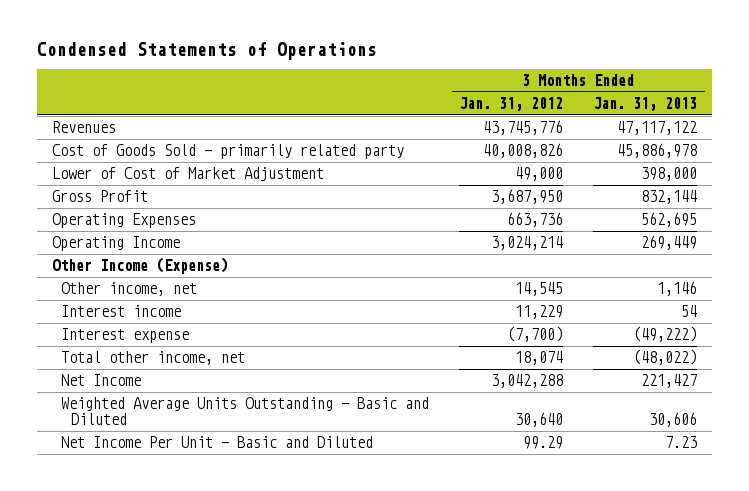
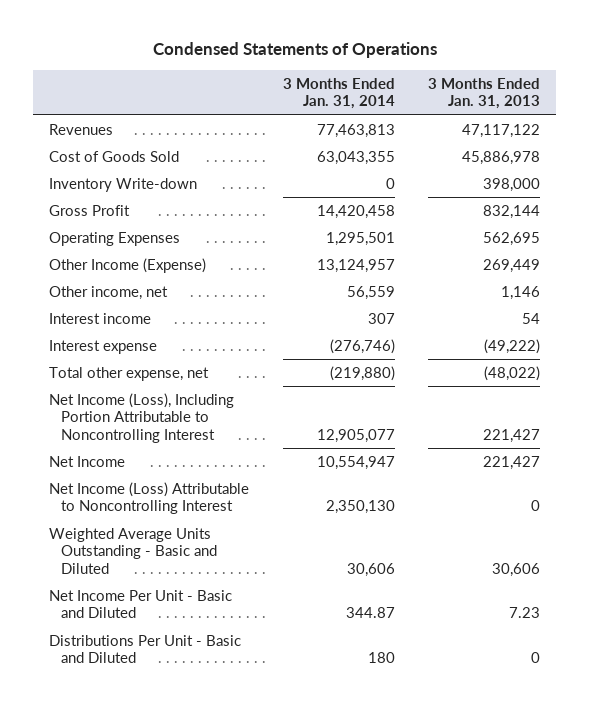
[459,96,564,111] Jan. 31, 2012 -> none
none -> [282,77,395,110] 3 Months Ended Jan. 31, 2014
[51,144,404,160] Cost of Goods Sold - primarily related party -> [49,150,180,162] Cost of Goods Sold
[51,167,324,182] Lower of Cost of Market Adjustment -> [49,177,198,192] Inventory Write-down
[51,257,228,275] Other Income (Expense) -> none
[51,236,180,252] Operating Income -> [49,257,207,273] Other Income (Expense)
[61,351,246,366] Total other income, net -> [49,366,210,381] Total other expense, net
none -> [49,392,235,444] Net Income (Loss), Including Portion Attributable to Noncontrolling Interest
none -> [49,481,250,515] Net Income (Loss) Attributable to Noncontrolling Interest
none -> [49,634,242,664] Distributions Per Unit - Basic and Diluted

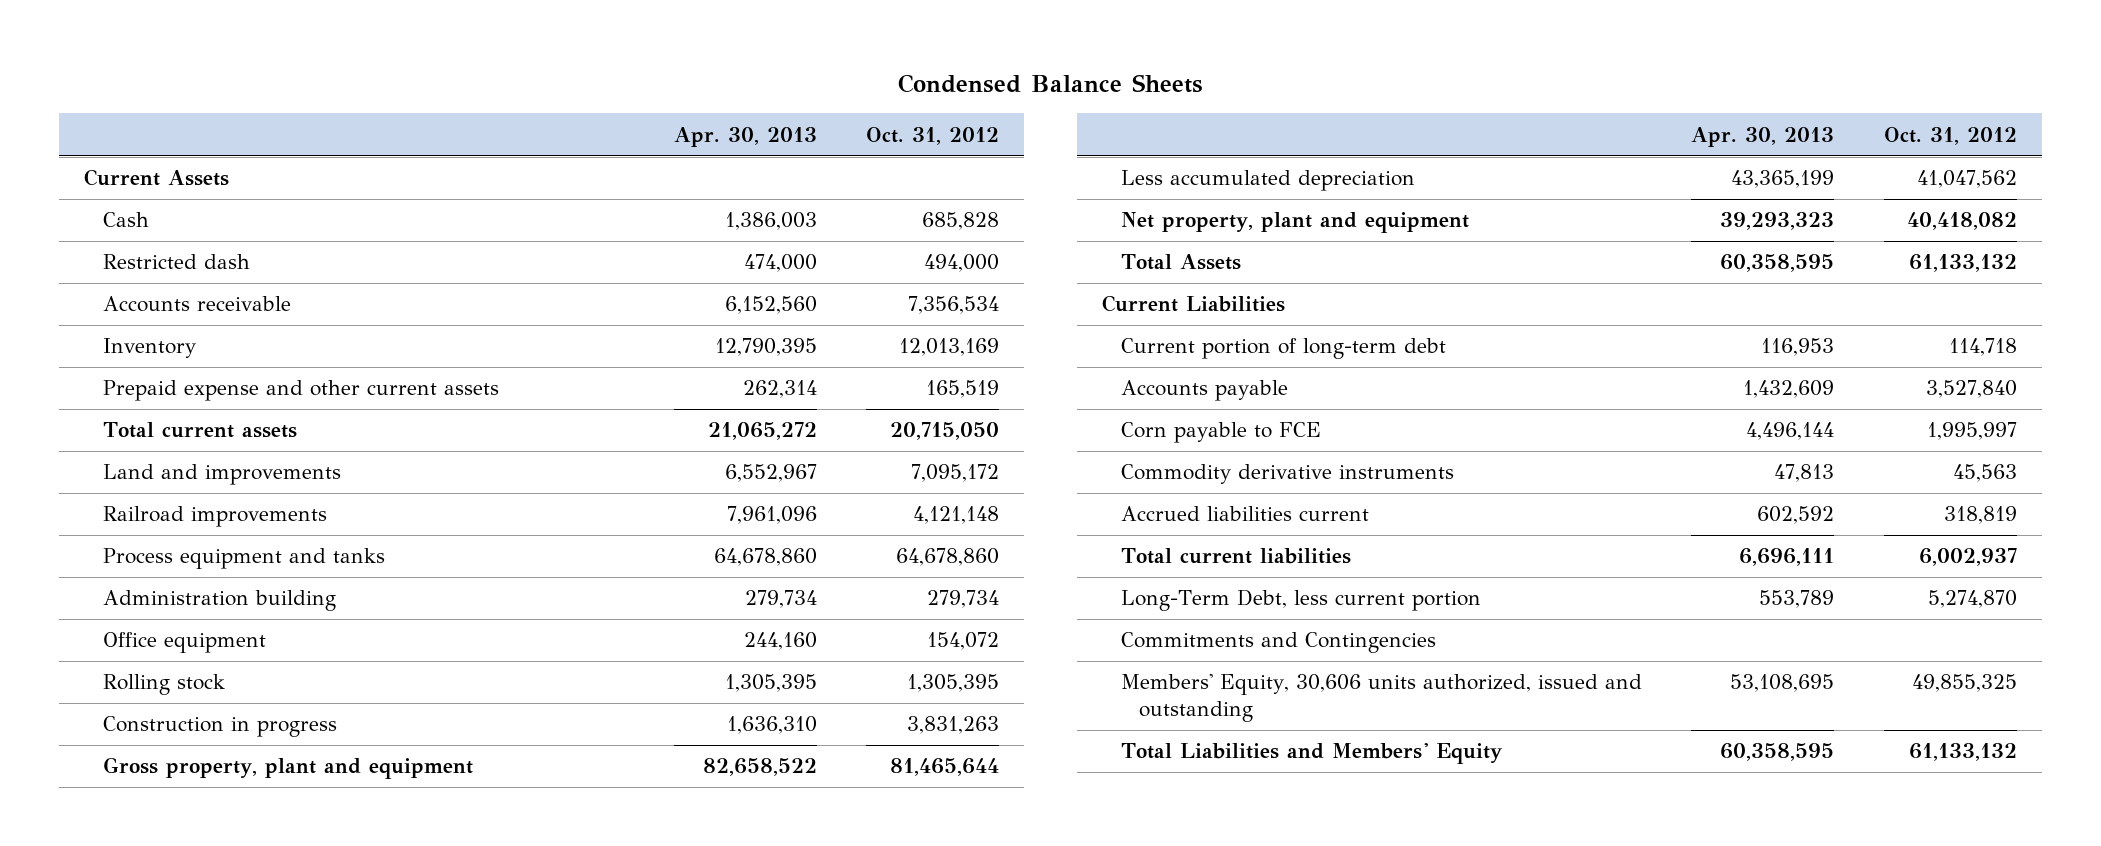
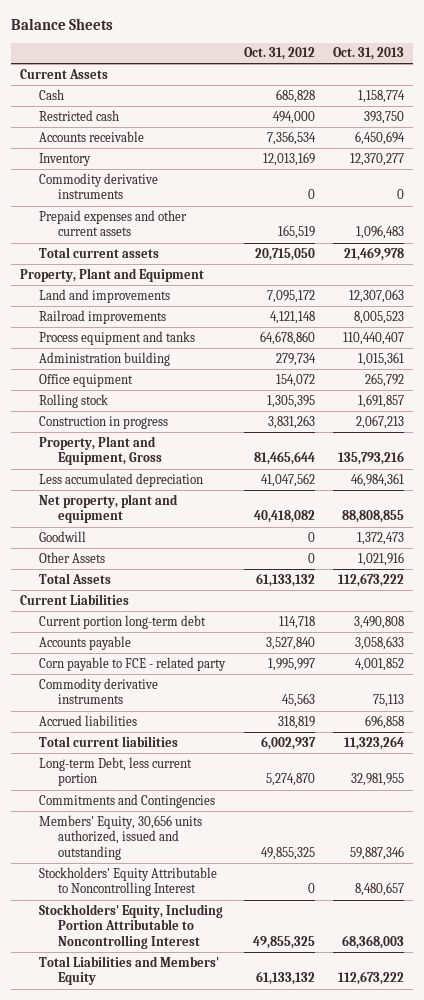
[897,74,1203,94] Condensed Balance Sheets -> [10,18,113,31] Balance Sheets
[673,126,817,147] Apr. 30, 2013 -> none
none -> [332,47,404,61] Oct. 31, 2013
[102,254,250,270] Restricted dash -> [39,109,120,121] Restricted cash
none -> [39,172,159,200] Commodity derivative instruments
[102,380,499,402] Prepaid expense and other current assets -> [39,209,188,237] Prepaid expenses and other current assets
none -> [19,267,204,282] Property, Plant and Equipment
[102,757,473,780] Gross property, plant and equipment -> [39,435,163,466] Property, Plant and Equipment, Gross
none -> [39,530,87,542] Goodwill
none -> [39,551,106,563] Other Assets
[1120,338,1446,360] Current portion of long-term debt -> [39,614,207,629] Current portion long-term debt
[1120,422,1321,444] Corn payable to FCE -> [39,656,227,671] Corn payable to FCE - related party
[1120,506,1369,522] Accrued liabilities current -> [39,714,138,726] Accrued liabilities
[1120,589,1481,612] Long-Term Debt, less current portion -> [39,756,193,787] Long-term Debt, less current portion
[1120,674,1642,722] Members' Equity, 30,606 units authorized, issued and outstanding -> [39,814,203,861] Members' Equity, 30,656 units authorized, issued and outstanding
none -> [39,866,218,897] Stockholders' Equity Attributable to Noncontrolling Interest
none -> [39,903,224,950] Stockholders' Equity, Including Portion Attributable to Noncontrolling Interest

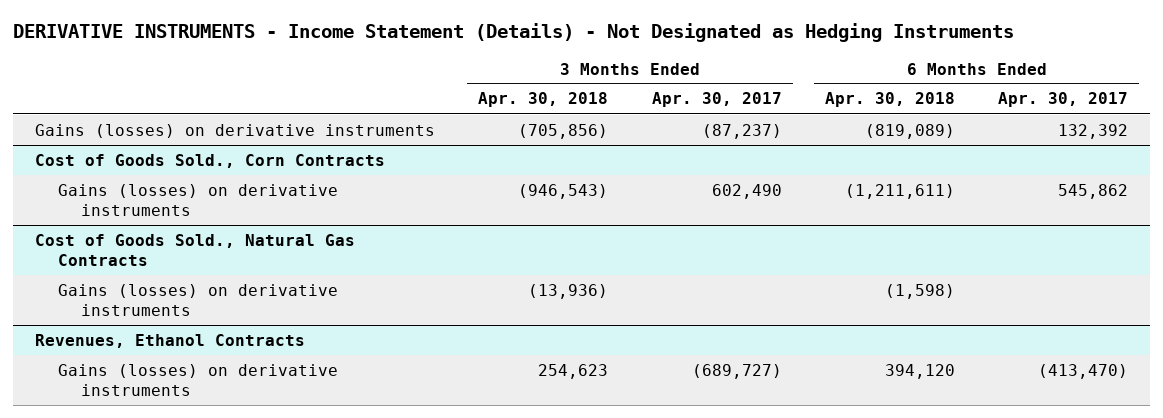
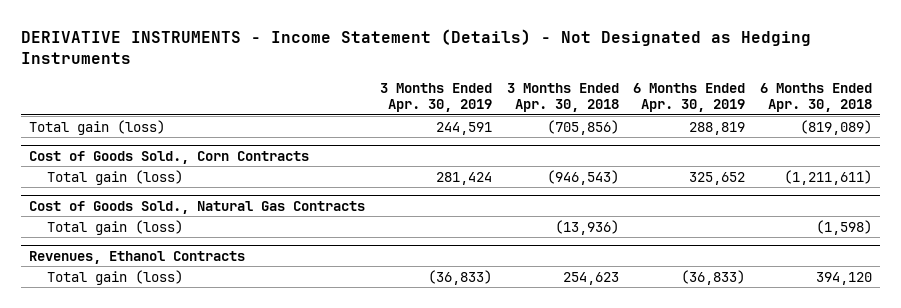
[651,92,782,108] Apr. 30, 2017 -> none
[998,92,1129,108] Apr. 30, 2017 -> none
none -> [379,83,492,113] 3 Months Ended Apr. 30, 2019
none -> [633,83,746,113] 6 Months Ended Apr. 30, 2019
[34,123,435,138] Gains (losses) on derivative instruments -> [28,119,165,135] Total gain (loss)
[58,183,339,217] Gains (losses) on derivative instruments -> [46,169,183,185] Total gain (loss)
[58,283,339,317] Gains (losses) on derivative instruments -> [46,219,183,235] Total gain (loss)
[58,363,339,397] Gains (losses) on derivative instruments -> [46,269,183,285] Total gain (loss)

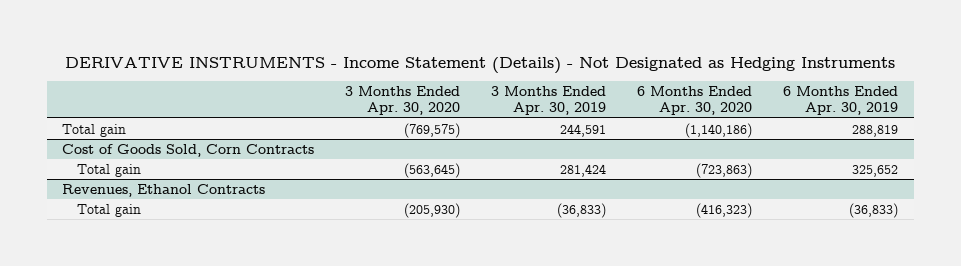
[506,83,619,113] 3 Months Ended Apr. 30, 2018 -> none
[760,83,873,113] 6 Months Ended Apr. 30, 2018 -> none
none -> [345,85,461,116] 3 Months Ended Apr. 30, 2020
none -> [637,85,753,116] 6 Months Ended Apr. 30, 2020
[28,200,365,214] Cost of Goods Sold., Natural Gas Contracts -> none
[46,219,183,235] Total gain (loss) -> none
[28,119,165,135] Total gain (loss) -> [62,123,127,137] Total gain
[28,150,309,164] Cost of Goods Sold., Corn Contracts -> [62,143,315,157] Cost of Goods Sold, Corn Contracts
[46,169,183,185] Total gain (loss) -> [77,163,142,177] Total gain
[46,269,183,285] Total gain (loss) -> [77,203,142,217] Total gain

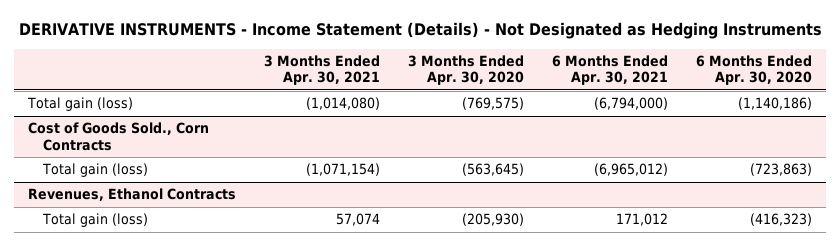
[491,85,607,116] 3 Months Ended Apr. 30, 2019 -> none
[783,85,899,116] 6 Months Ended Apr. 30, 2019 -> none
none -> [263,54,380,86] 3 Months Ended Apr. 30, 2021
none -> [552,54,669,86] 6 Months Ended Apr. 30, 2021
[62,123,127,137] Total gain -> [26,97,133,112] Total gain (loss)
[62,143,315,157] Cost of Goods Sold, Corn Contracts -> [27,122,209,151] Cost of Goods Sold., Corn Contracts
[77,163,142,177] Total gain -> [41,163,148,178] Total gain (loss)
[77,203,142,217] Total gain -> [41,213,148,228] Total gain (loss)

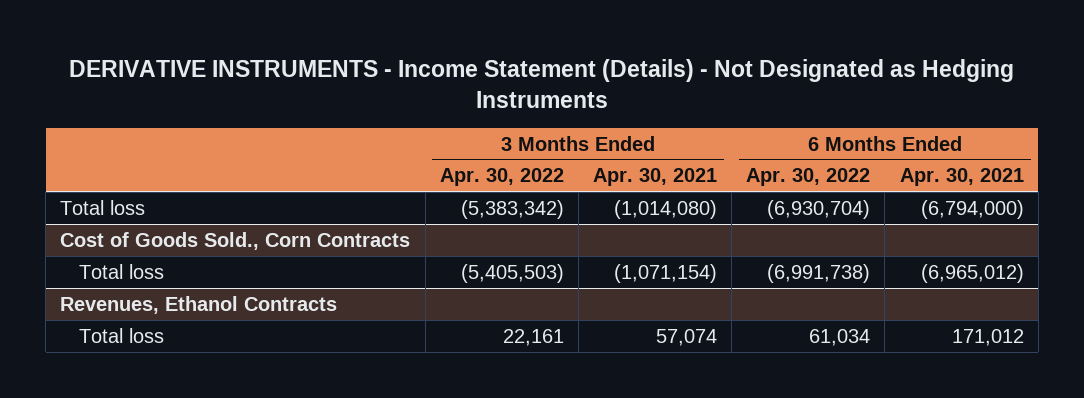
[408,54,525,86] 3 Months Ended Apr. 30, 2020 -> none
[696,54,813,86] 6 Months Ended Apr. 30, 2020 -> none
none -> [439,168,564,187] Apr. 30, 2022
none -> [746,168,871,187] Apr. 30, 2022
[26,97,133,112] Total gain (loss) -> [60,199,146,215] Total loss
[41,163,148,178] Total gain (loss) -> [79,263,165,279] Total loss
[41,213,148,228] Total gain (loss) -> [79,327,165,343] Total loss

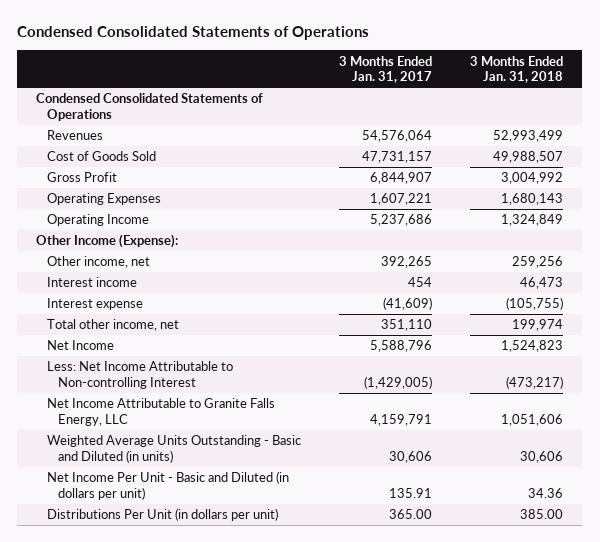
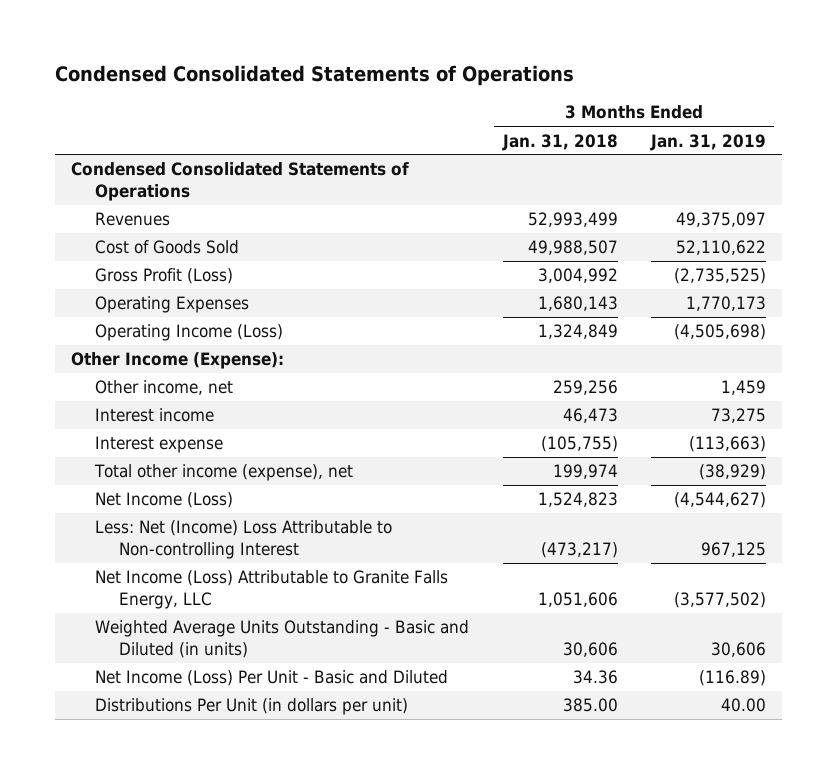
[339,55,433,84] 3 Months Ended Jan. 31, 2017 -> none
none -> [649,133,766,151] Jan. 31, 2019
[46,172,117,183] Gross Profit -> [95,268,234,285] Gross Profit (Loss)
[46,214,149,227] Operating Income -> [95,324,284,342] Operating Income (Loss)
[46,319,179,332] Total other income, net -> [94,464,354,482] Total other income (expense), net
[46,340,114,351] Net Income -> [95,492,234,509] Net Income (Loss)
[46,361,233,389] Less: Net Income Attributable to Non-controlling Interest -> [95,520,393,559] Less: Net (Income) Loss Attributable to Non-controlling Interest
[46,398,275,426] Net Income Attributable to Granite Falls Energy, LLC -> [95,570,449,609] Net Income (Loss) Attributable to Granite Falls Energy, LLC
[46,471,289,500] Net Income Per Unit - Basic and Diluted (in dollars per unit) -> [95,670,449,687] Net Income (Loss) Per Unit - Basic and Diluted

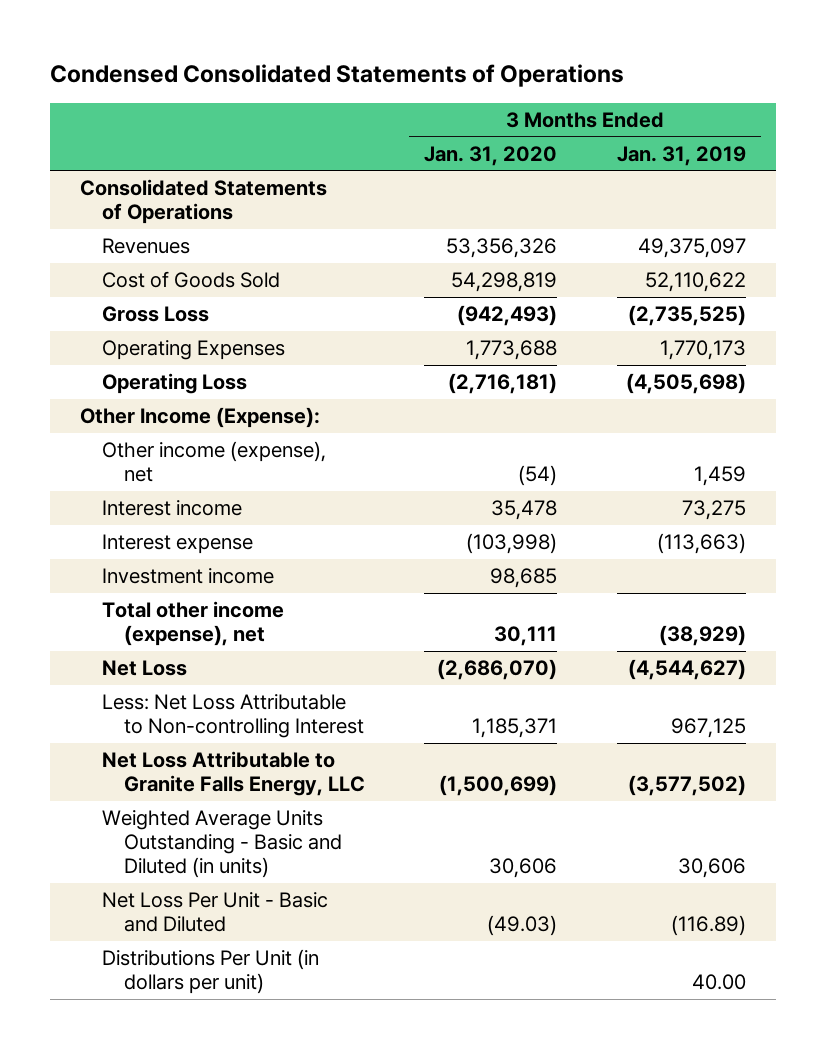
[501,133,618,151] Jan. 31, 2018 -> none
none -> [424,145,558,166] Jan. 31, 2020
[71,162,410,201] Condensed Consolidated Statements of Operations -> [80,179,328,225] Consolidated Statements of Operations
[95,268,234,285] Gross Profit (Loss) -> [101,306,209,323] Gross Loss
[95,324,284,342] Operating Income (Loss) -> [101,373,247,395] Operating Loss
[95,380,234,396] Other income, net -> [101,441,326,483] Other income (expense), net
none -> [101,568,274,585] Investment income
[95,492,234,509] Net Income (Loss) -> [101,660,187,677] Net Loss
[95,520,393,559] Less: Net (Income) Loss Attributable to Non-controlling Interest -> [101,694,364,739] Less: Net Loss Attributable to Non-controlling Interest
[95,570,449,609] Net Income (Loss) Attributable to Granite Falls Energy, LLC -> [101,751,365,797] Net Loss Attributable to Granite Falls Energy, LLC
[95,670,449,687] Net Income (Loss) Per Unit - Basic and Diluted -> [101,892,328,933] Net Loss Per Unit - Basic and Diluted

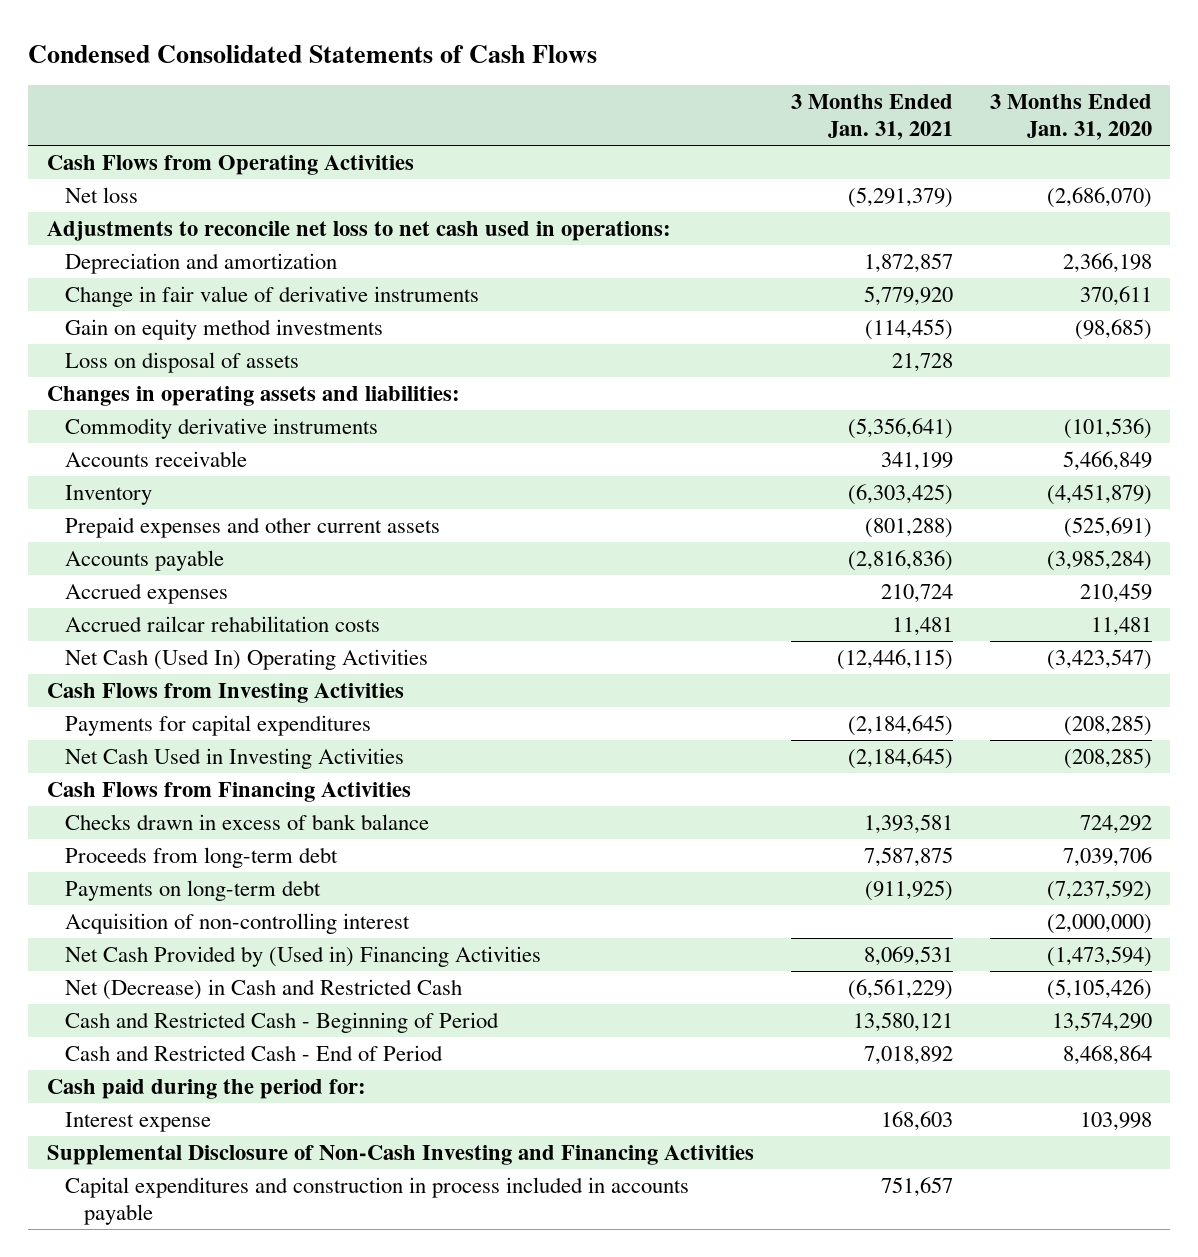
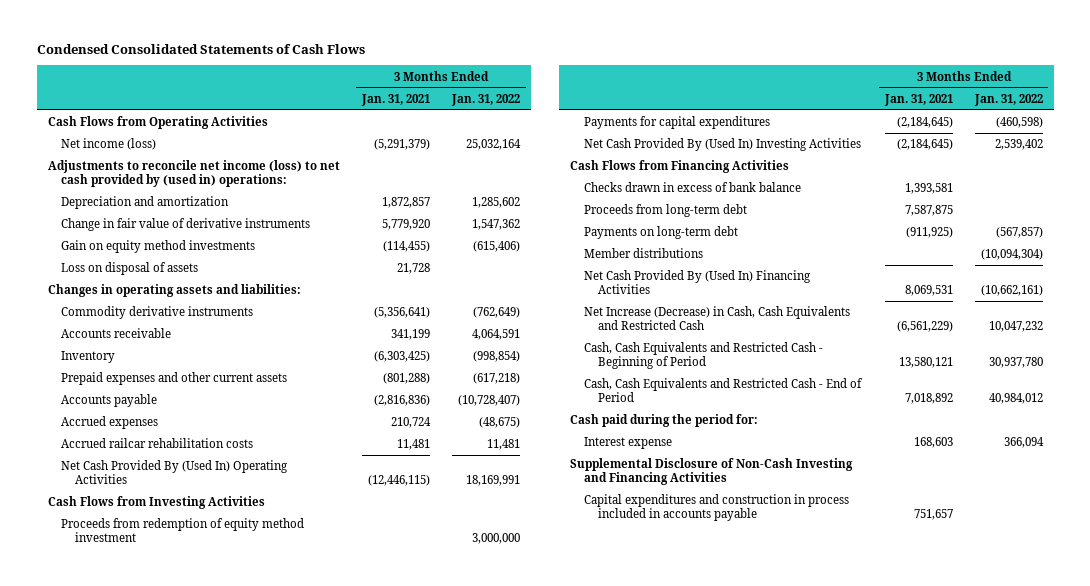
[989,94,1152,141] 3 Months Ended Jan. 31, 2020 -> none
none -> [450,93,520,106] Jan. 31, 2022
[65,187,139,204] Net loss -> [61,138,157,151] Net income (loss)
[46,221,671,242] Adjustments to reconcile net loss to net cash used in operations: -> [47,160,340,187] Adjustments to reconcile net income (loss) to net cash provided by (used in) operations:
[65,649,429,671] Net Cash (Used In) Operating Activities -> [61,460,289,484] Net Cash Provided By (Used In) Operating Activities
none -> [61,518,305,542] Proceeds from redemption of equity method investment
[65,748,405,770] Net Cash Used in Investing Activities -> [584,138,862,152] Net Cash Provided By (Used In) Investing Activities
[65,913,411,935] Acquisition of non-controlling interest -> none
none -> [584,248,704,259] Member distributions
[65,946,542,968] Net Cash Provided by (Used in) Financing Activities -> [584,270,812,294] Net Cash Provided By (Used In) Financing Activities
[65,979,463,1001] Net (Decrease) in Cash and Restricted Cash -> [584,306,851,330] Net Increase (Decrease) in Cash, Cash Equivalents and Restricted Cash
[65,1012,500,1034] Cash and Restricted Cash - Beginning of Period -> [584,342,824,369] Cash, Cash Equivalents and Restricted Cash - Beginning of Period
[65,1045,444,1062] Cash and Restricted Cash - End of Period -> [584,378,864,402] Cash, Cash Equivalents and Restricted Cash - End of Period

